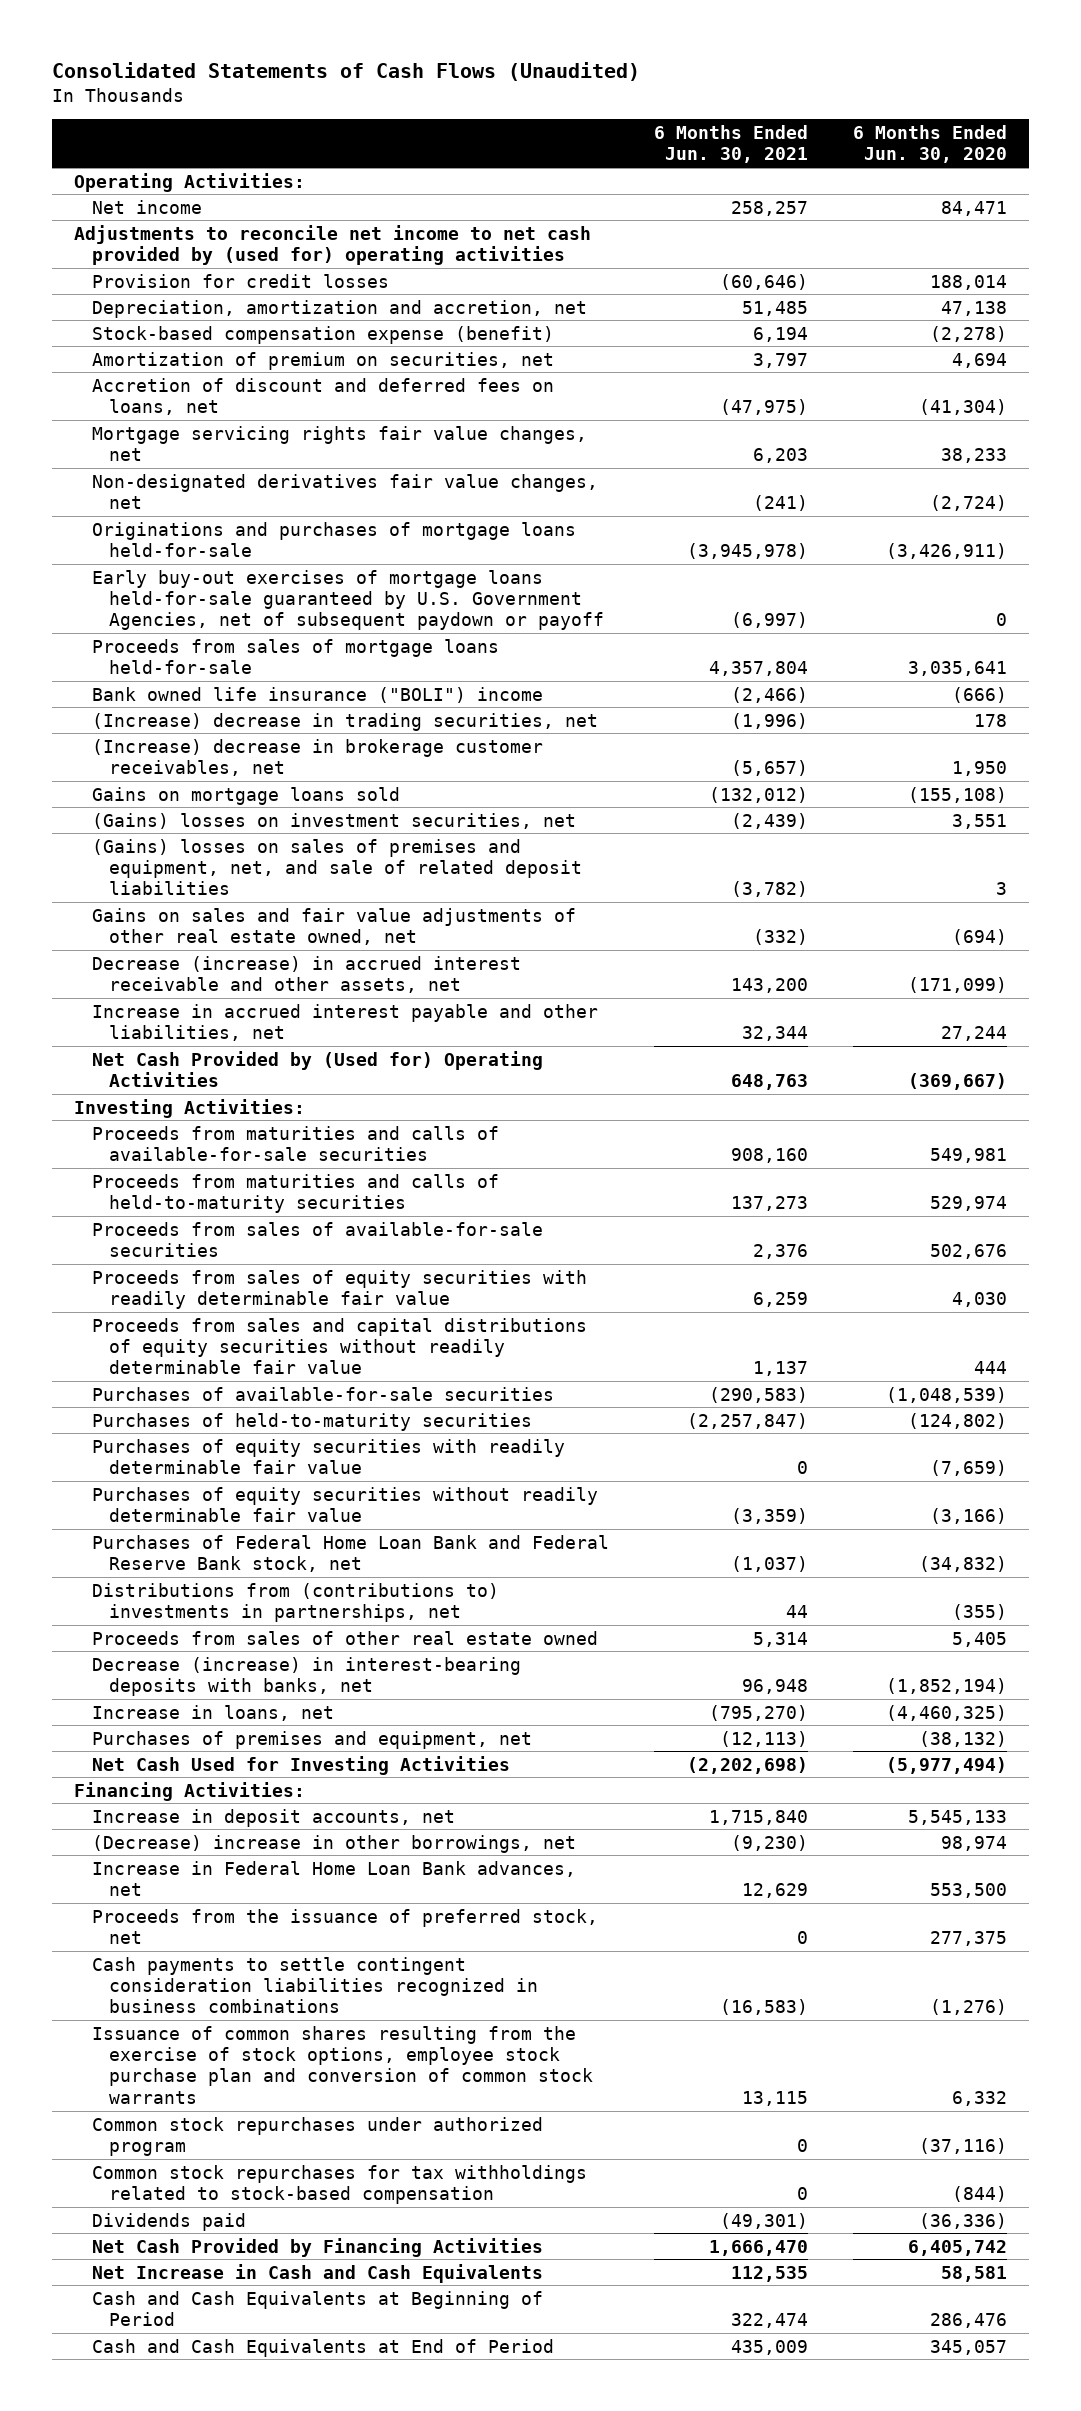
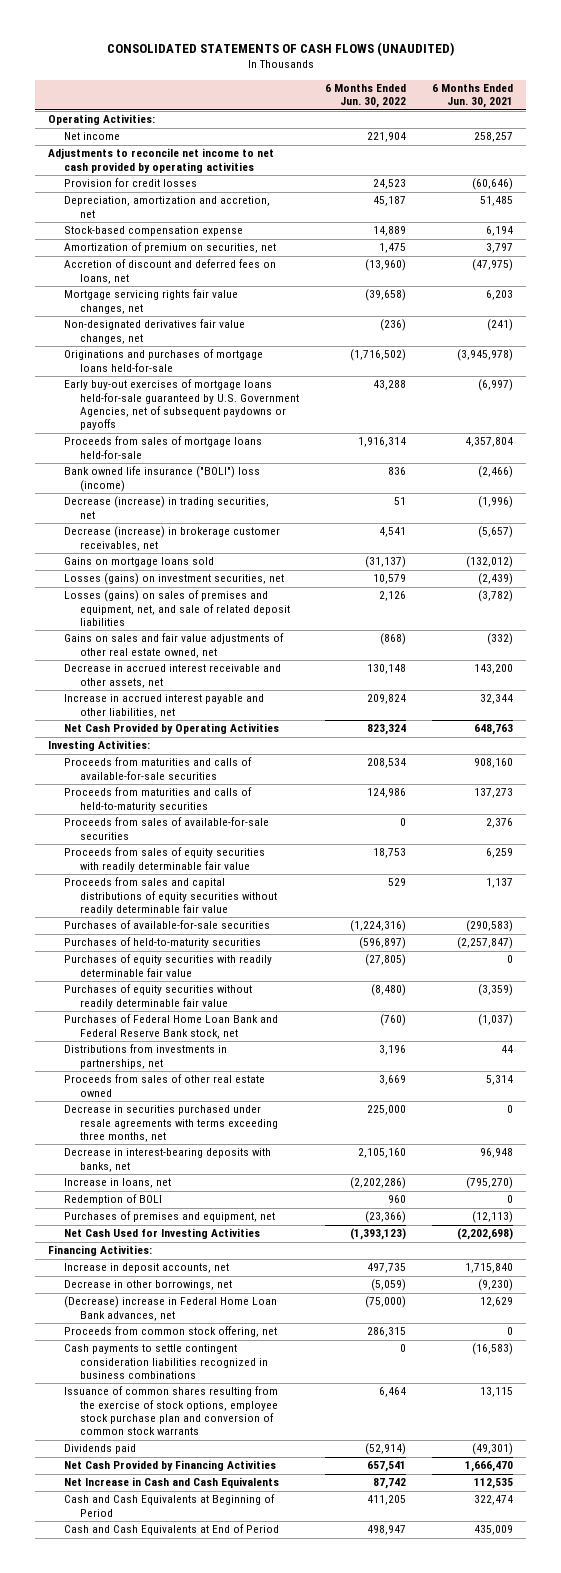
[51,62,640,82] Consolidated Statements of Cash Flows (Unaudited) -> [106,41,454,56] CONSOLIDATED STATEMENTS OF CASH FLOWS (UNAUDITED)
[852,124,1007,164] 6 Months Ended Jun. 30, 2020 -> none
none -> [325,84,407,109] 6 Months Ended Jun. 30, 2022
[74,224,592,265] Adjustments to reconcile net income to net cash provided by (used for) operating activities -> [48,148,275,173] Adjustments to reconcile net income to net cash provided by operating activities
[91,325,554,344] Stock-based compensation expense (benefit) -> [64,226,244,237] Stock-based compensation expense
[91,569,605,631] Early buy-out exercises of mortgage loans held-for-sale guaranteed by U.S. Government Agencies, net of subsequent paydown or payoff -> [64,379,300,431] Early buy-out exercises of mortgage loans held-for-sale guaranteed by U.S. Government Agencies, net of subsequent paydowns or payoffs
[91,686,543,703] Bank owned life insurance ("BOLI") income -> [64,466,261,492] Bank owned life insurance ("BOLI") loss (income)
[91,712,598,731] (Increase) decrease in trading securities, net -> [64,496,270,519] Decrease (increase) in trading securities, net
[91,738,543,776] (Increase) decrease in brokerage customer receivables, net -> [64,526,281,551] Decrease (increase) in brokerage customer receivables, net
[91,812,576,829] (Gains) losses on investment securities, net -> [64,573,285,586] Losses (gains) on investment securities, net
[91,838,583,896] (Gains) losses on sales of premises and equipment, net, and sale of related deposit liabilities -> [64,590,291,627] Losses (gains) on sales of premises and equipment, net, and sale of related deposit liabilities
[91,955,521,993] Decrease (increase) in accrued interest receivable and other assets, net -> [64,664,282,688] Decrease in accrued interest receivable and other assets, net
[91,1050,543,1087] Net Cash Provided by (Used for) Operating Activities -> [64,723,280,735] Net Cash Provided by Operating Activities
[91,1582,499,1622] Distributions from (contributions to) investments in partnerships, net -> [64,1044,228,1069] Distributions from investments in partnerships, net
none -> [64,1105,279,1143] Decrease in securities purchased under resale agreements with terms exceeding three months, net
[91,1656,521,1696] Decrease (increase) in interest-bearing deposits with banks, net -> [64,1148,272,1172] Decrease in interest-bearing deposits with banks, net
none -> [64,1194,163,1206] Redemption of BOLI
[91,1908,598,1944] Proceeds from the issuance of preferred stock, net -> none
[91,1834,576,1853] (Decrease) increase in other borrowings, net -> [64,1280,233,1291] Decrease in other borrowings, net
[91,1860,576,1896] Increase in Federal Home Loan Bank advances, net -> [64,1296,278,1321] (Decrease) increase in Federal Home Loan Bank advances, net
none -> [64,1326,278,1338] Proceeds from common stock offering, net
[91,2116,543,2156] Common stock repurchases under authorized program -> none
[91,2164,587,2204] Common stock repurchases for tax withholdings related to stock-based compensation -> none

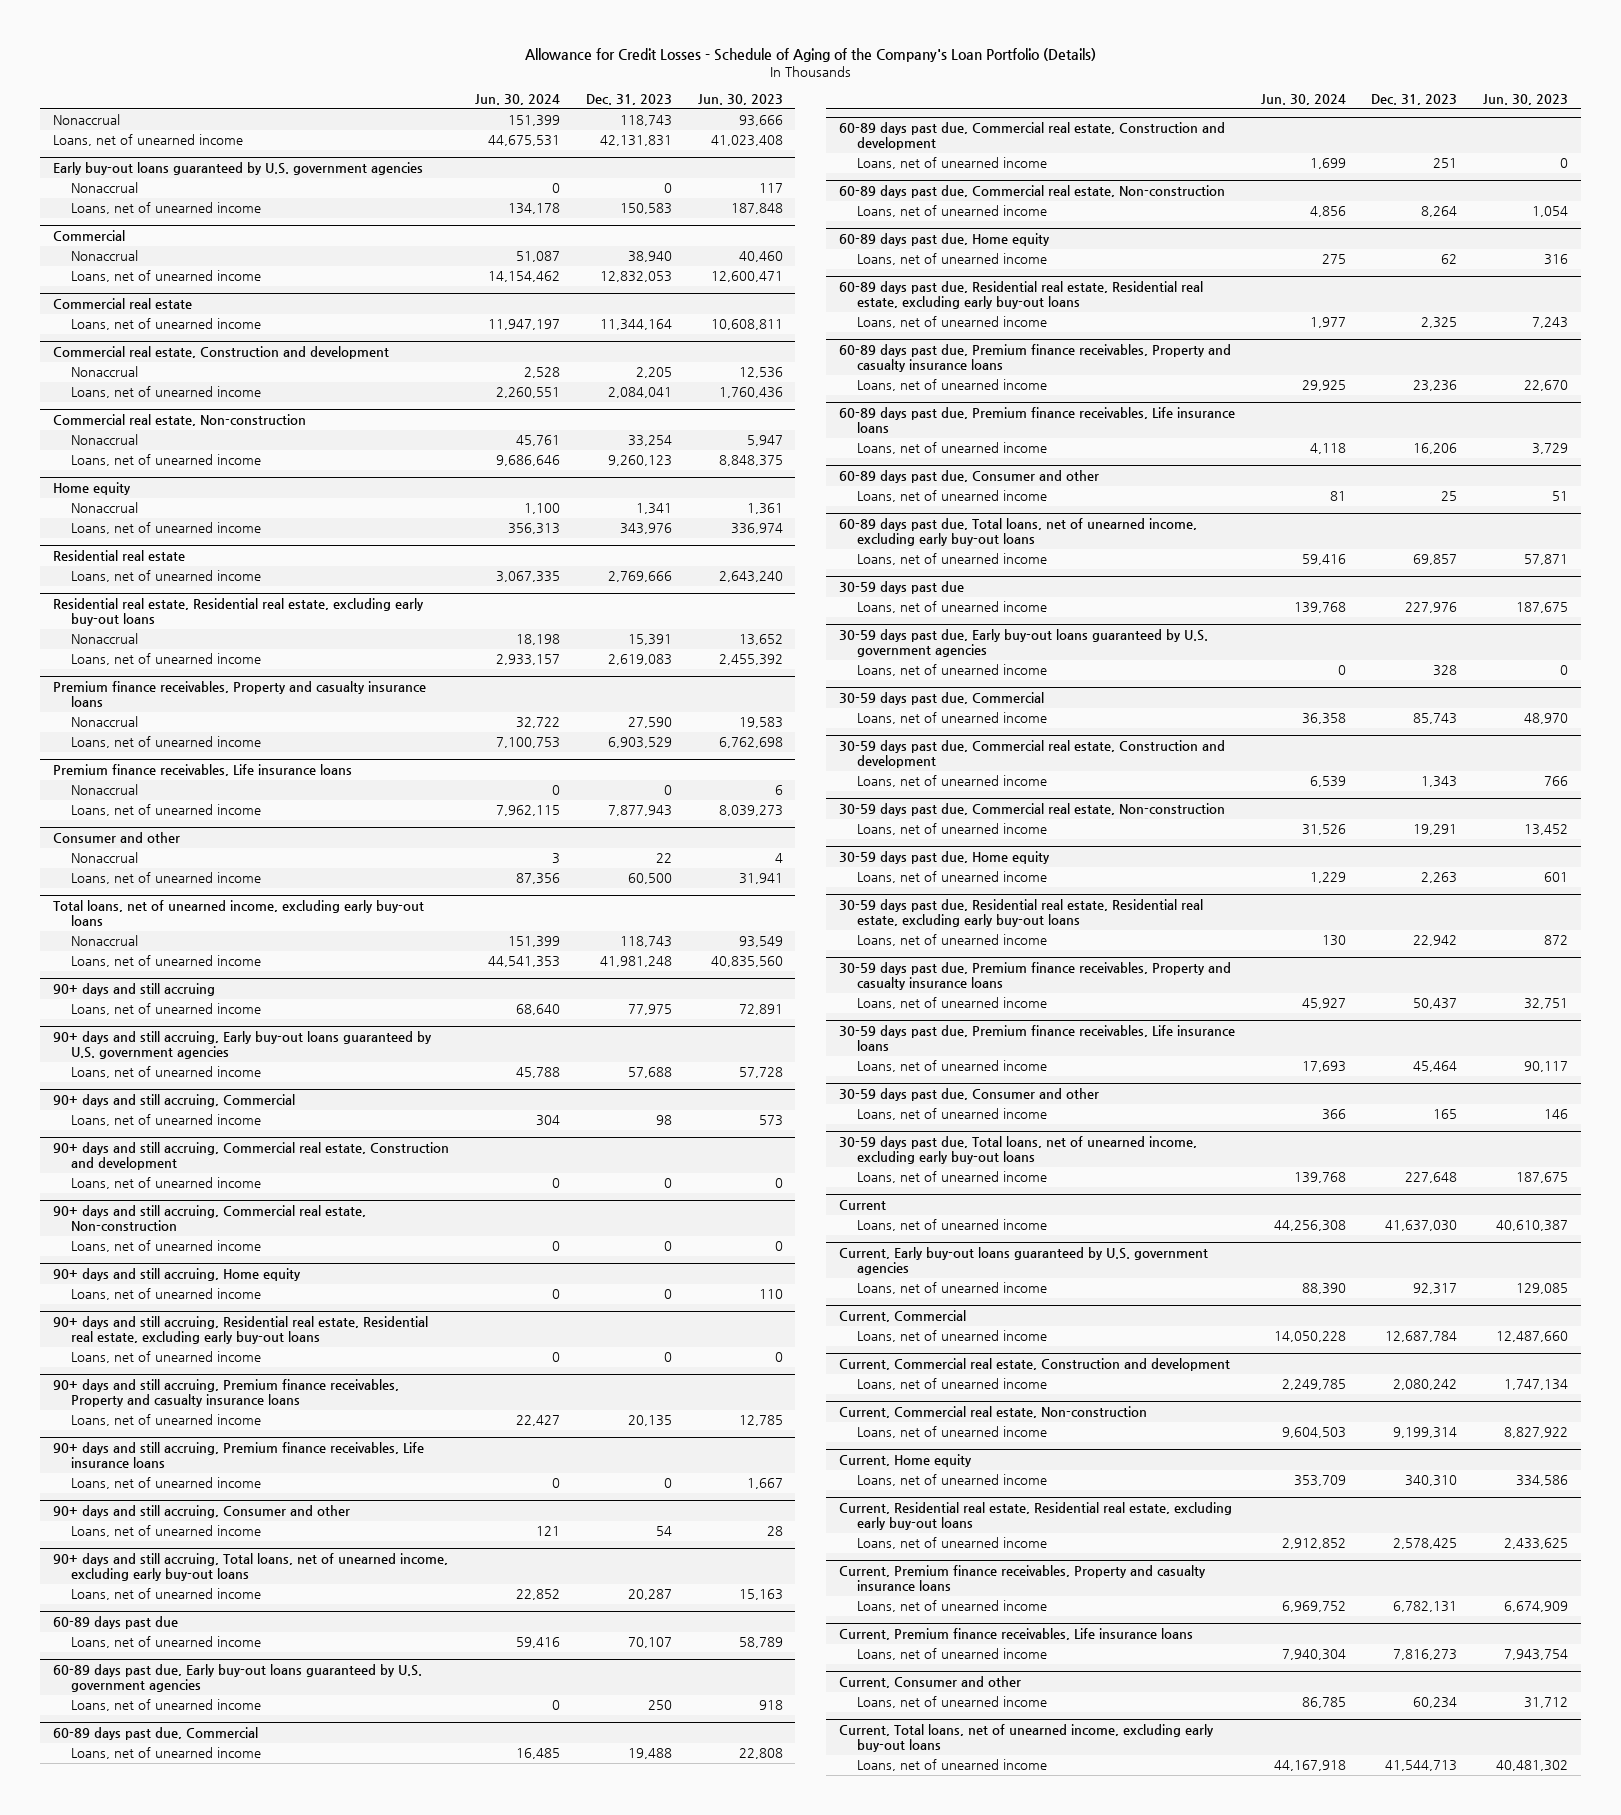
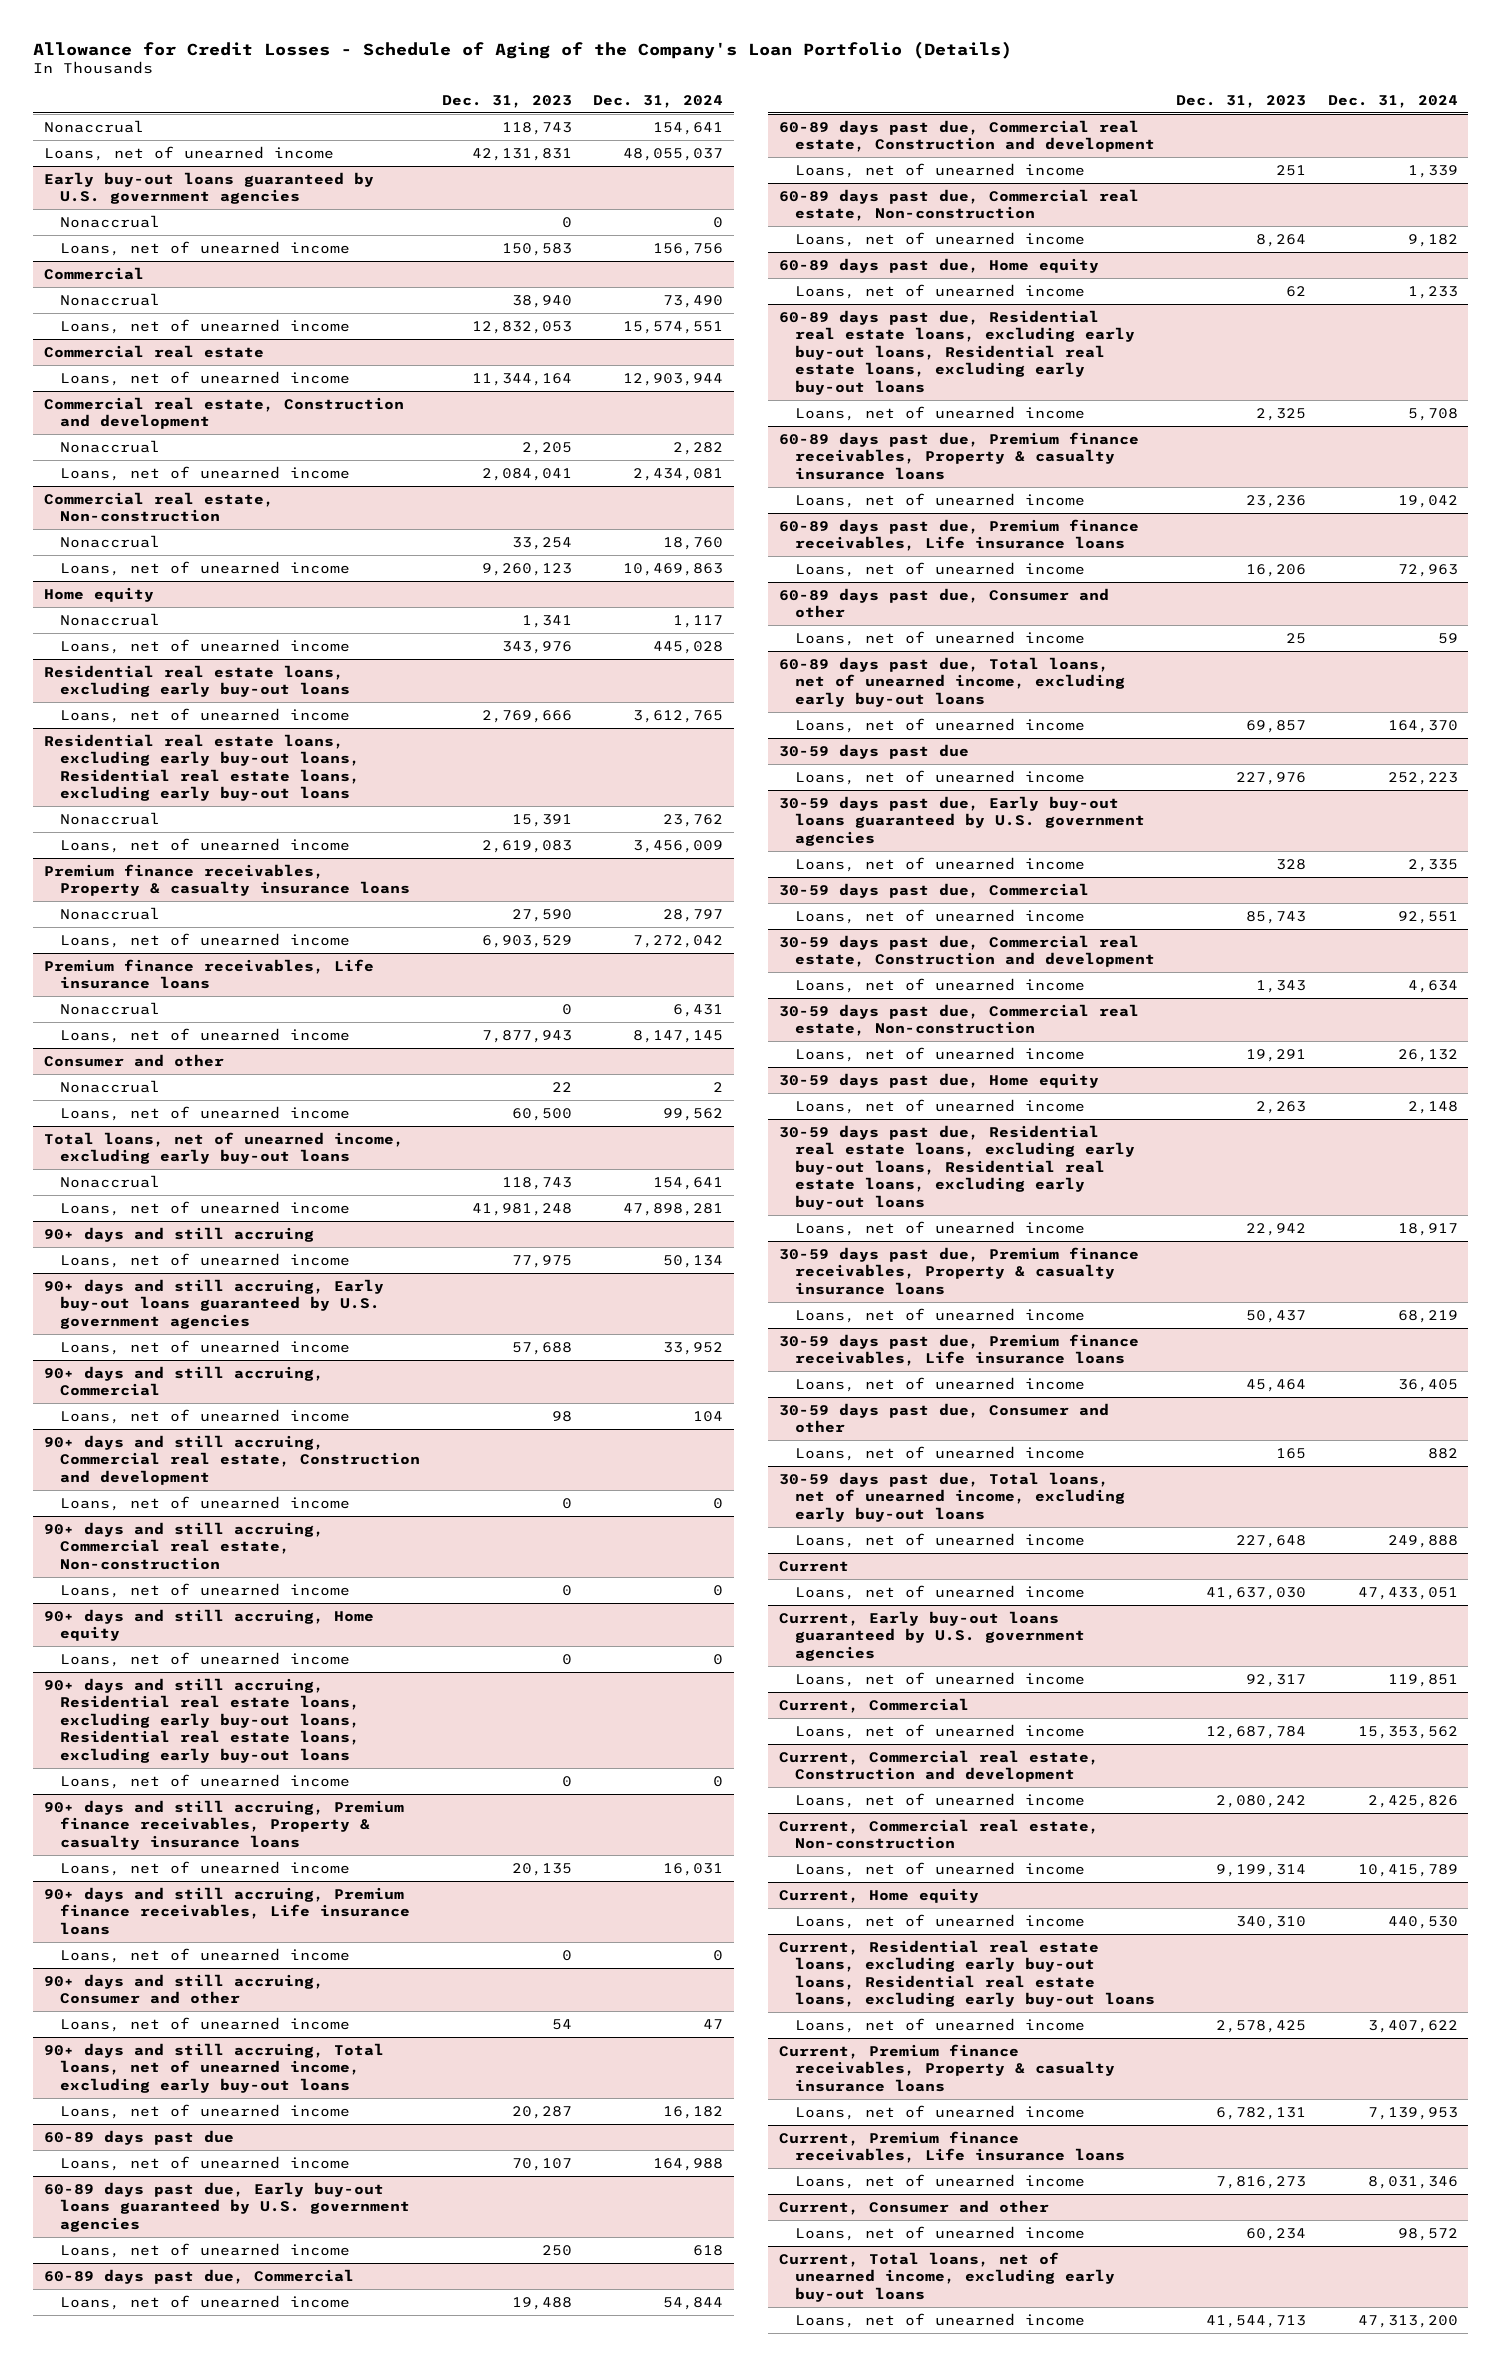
[474,93,560,105] Jun. 30, 2024 -> none
[697,93,783,105] Jun. 30, 2023 -> none
none -> [592,94,723,108] Dec. 31, 2024
[53,549,186,561] Residential real estate -> [43,664,351,698] Residential real estate loans, excluding early buy-out loans
[53,597,425,626] Residential real estate, Residential real estate, excluding early buy-out loans -> [43,733,361,802] Residential real estate loans, excluding early buy-out loans, Residential real estate loans, excluding early buy-out loans
[53,680,427,707] Premium finance receivables, Property and casualty insurance loans -> [43,863,411,897] Premium finance receivables, Property & casualty insurance loans
[53,1315,429,1344] 90+ days and still accruing, Residential real estate, Residential real estate, excluding early buy-out loans -> [43,1677,361,1764] 90+ days and still accruing, Residential real estate loans, excluding early buy-out loans, Residential real estate loans, excluding early buy-out loans
[53,1378,400,1407] 90+ days and still accruing, Premium finance receivables, Property and casualty insurance loans -> [43,1799,404,1850] 90+ days and still accruing, Premium finance receivables, Property & casualty insurance loans
[838,280,1203,309] 60-89 days past due, Residential real estate, Residential real estate, excluding early buy-out loans -> [778,309,1135,396] 60-89 days past due, Residential real estate loans, excluding early buy-out loans, Residential real estate loans, excluding early buy-out loans
[838,343,1231,372] 60-89 days past due, Premium finance receivables, Property and casualty insurance loans -> [778,431,1139,480] 60-89 days past due, Premium finance receivables, Property & casualty insurance loans
[838,898,1203,927] 30-59 days past due, Residential real estate, Residential real estate, excluding early buy-out loans -> [778,1124,1135,1211] 30-59 days past due, Residential real estate loans, excluding early buy-out loans, Residential real estate loans, excluding early buy-out loans
[838,961,1231,990] 30-59 days past due, Premium finance receivables, Property and casualty insurance loans -> [778,1246,1139,1295] 30-59 days past due, Premium finance receivables, Property & casualty insurance loans
[838,1501,1232,1530] Current, Residential real estate, Residential real estate, excluding early buy-out loans -> [778,1939,1155,2008] Current, Residential real estate loans, excluding early buy-out loans, Residential real estate loans, excluding early buy-out loans
[838,1564,1206,1591] Current, Premium finance receivables, Property and casualty insurance loans -> [778,2043,1115,2092] Current, Premium finance receivables, Property & casualty insurance loans

